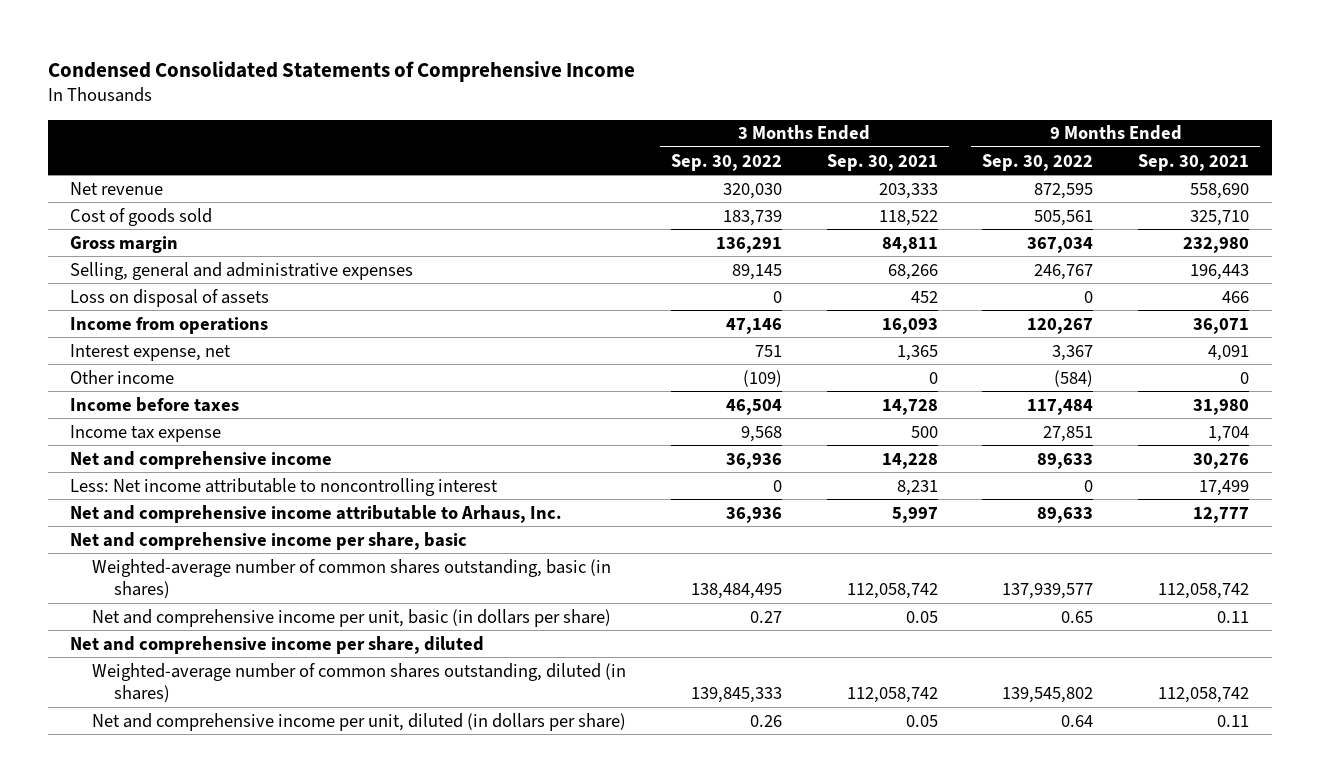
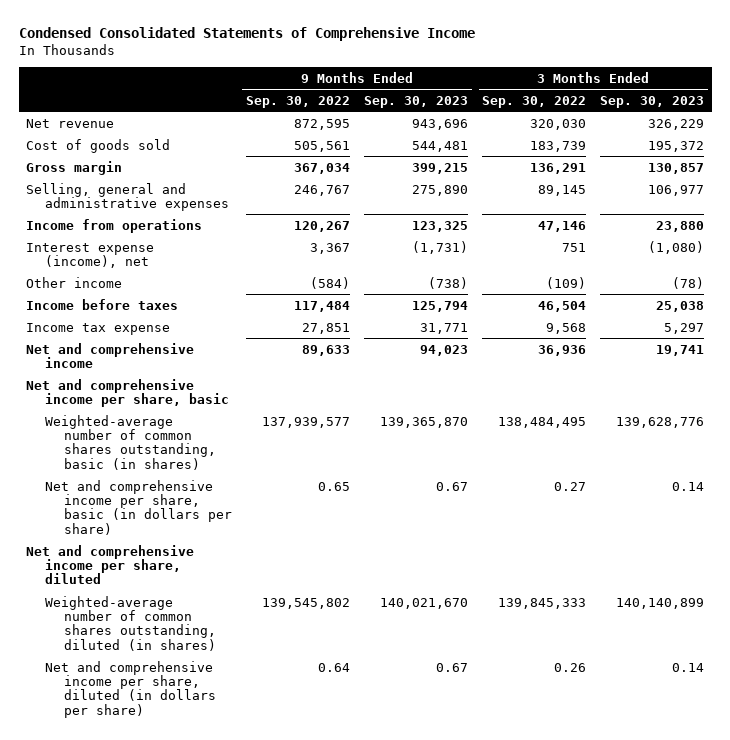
[826,153,938,171] Sep. 30, 2021 -> none
[1138,153,1250,171] Sep. 30, 2021 -> none
none -> [364,95,469,108] Sep. 30, 2023
none -> [600,95,705,108] Sep. 30, 2023
[70,288,270,307] Loss on disposal of assets -> none
[70,343,232,361] Interest expense, net -> [25,242,154,268] Interest expense (income), net
[70,477,499,496] Less: Net income attributable to noncontrolling interest -> none
[70,504,563,523] Net and comprehensive income attributable to Arhaus, Inc. -> none
[92,608,612,627] Net and comprehensive income per unit, basic (in dollars per share) -> [44,479,232,535] Net and comprehensive income per share, basic (in dollars per share)
[92,712,627,731] Net and comprehensive income per unit, diluted (in dollars per share) -> [44,660,216,718] Net and comprehensive income per share, diluted (in dollars per share)

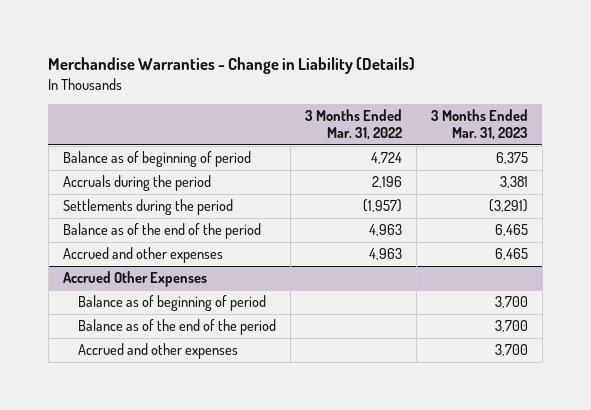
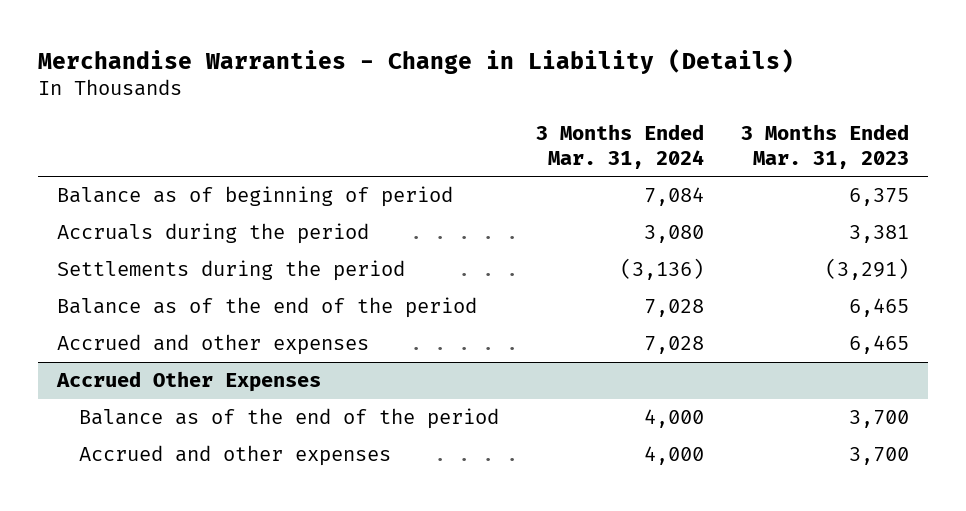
[305,108,403,141] 3 Months Ended Mar. 31, 2022 -> none
none -> [536,124,705,169] 3 Months Ended Mar. 31, 2024
[78,295,267,312] Balance as of beginning of period -> none

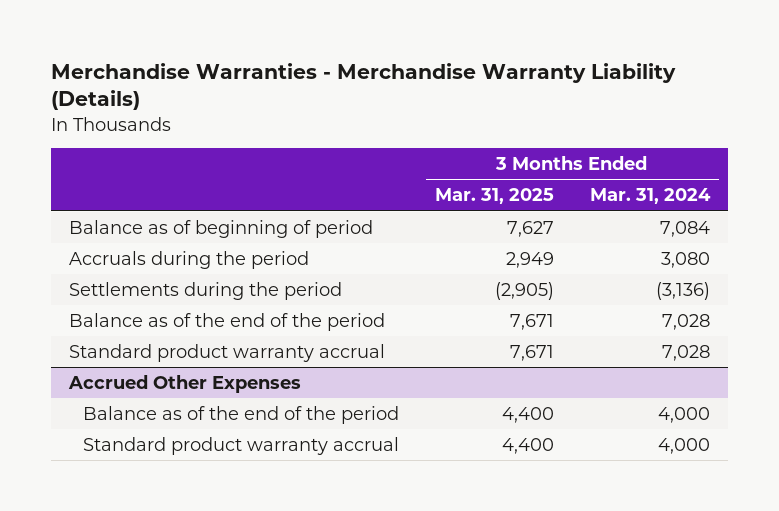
[37,48,794,74] Merchandise Warranties - Change in Liability (Details) -> [50,62,676,111] Merchandise Warranties - Merchandise Warranty Liability (Details)
[741,124,910,169] 3 Months Ended Mar. 31, 2023 -> none
none -> [435,188,555,205] Mar. 31, 2025
[56,334,369,356] Accrued and other expenses -> [68,343,385,362] Standard product warranty accrual
[78,445,391,467] Accrued and other expenses -> [83,436,400,455] Standard product warranty accrual

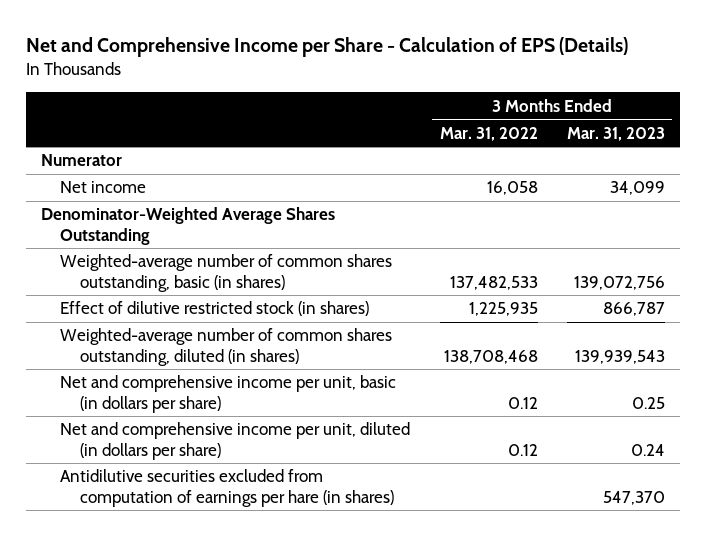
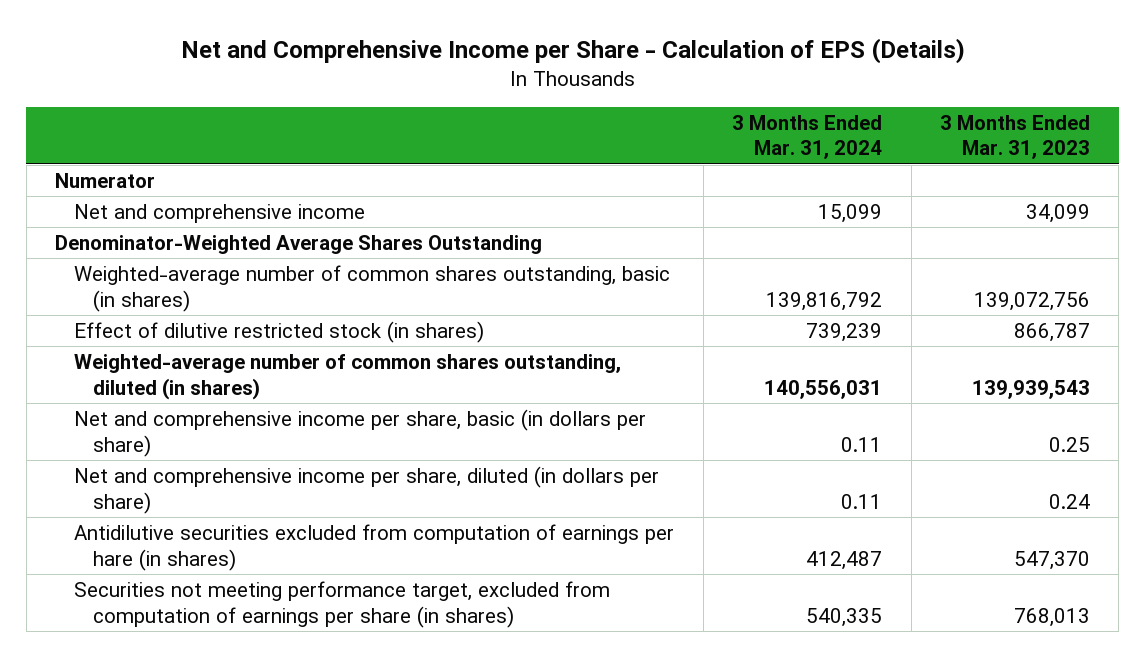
[439,126,538,141] Mar. 31, 2022 -> none
none -> [732,114,883,160] 3 Months Ended Mar. 31, 2024
[60,181,147,194] Net income -> [74,204,366,224] Net and comprehensive income
[60,375,397,413] Net and comprehensive income per unit, basic (in dollars per share) -> [74,409,647,457] Net and comprehensive income per share, basic (in dollars per share)
[60,422,411,460] Net and comprehensive income per unit, diluted (in dollars per share) -> [74,466,660,514] Net and comprehensive income per share, diluted (in dollars per share)
none -> [74,581,611,628] Securities not meeting performance target, excluded from computation of earnings per share (in shares)

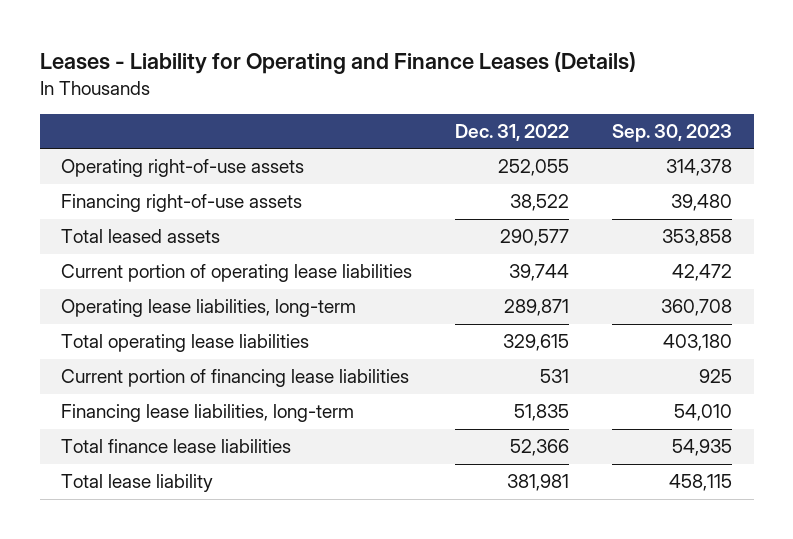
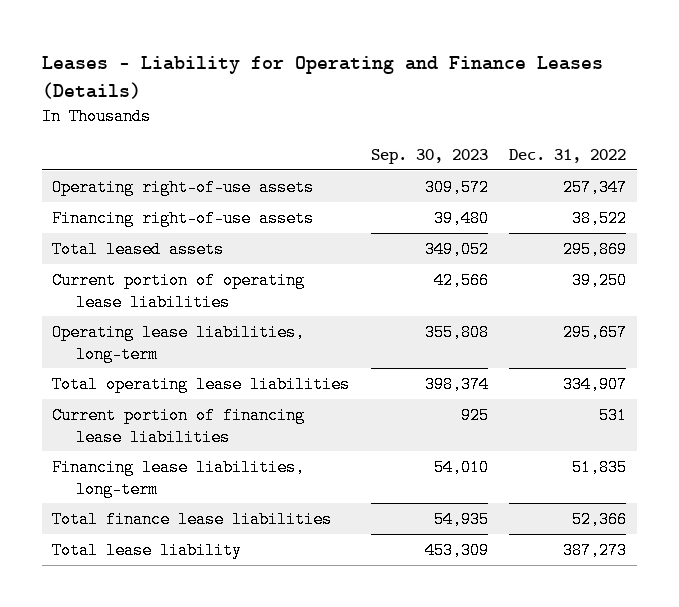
[498,159,570,177] 252,055 -> [563,178,628,196] 257,347
[666,159,733,177] 314,378 -> [424,178,489,196] 309,572
[500,229,570,247] 290,577 -> [563,240,628,258] 295,869
[662,229,733,247] 353,858 -> [424,240,489,258] 349,052
[509,264,570,282] 39,744 -> [572,271,628,289] 39,250
[672,264,733,282] 42,472 -> [433,271,489,289] 42,566
[504,299,570,317] 289,871 -> [563,323,628,341] 295,657
[661,299,733,317] 360,708 -> [424,323,489,341] 355,808
[503,334,570,352] 329,615 -> [563,375,628,393] 334,907
[663,334,733,352] 403,180 -> [424,375,489,393] 398,374
[507,474,570,492] 381,981 -> [563,541,628,559] 387,273
[669,474,733,492] 458,115 -> [424,541,489,559] 453,309

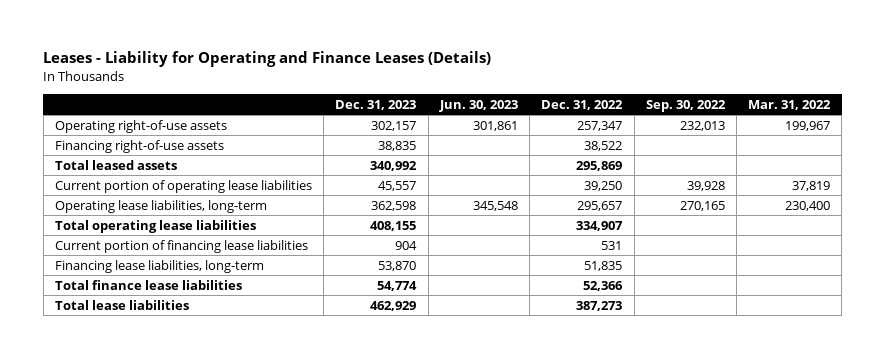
[370,148,488,164] Sep. 30, 2023 -> none
none -> [335,99,417,110] Dec. 31, 2023
none -> [438,99,518,112] Jun. 30, 2023
none -> [645,99,726,112] Sep. 30, 2022
none -> [748,99,832,110] Mar. 31, 2022
[52,541,243,559] Total lease liability -> [54,299,189,310] Total lease liabilities

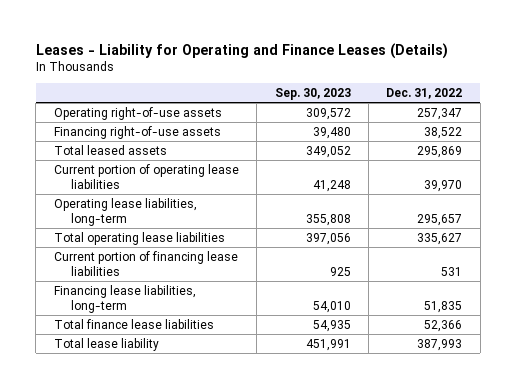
[335,99,417,110] Dec. 31, 2023 -> none
[438,99,518,112] Jun. 30, 2023 -> none
[645,99,726,112] Sep. 30, 2022 -> none
[748,99,832,110] Mar. 31, 2022 -> none
none -> [274,87,351,100] Sep. 30, 2023
[584,180,623,191] 39,250 -> [424,179,463,192] 39,970
[576,220,624,231] 334,907 -> [417,232,463,245] 335,627
[54,299,189,310] Total lease liabilities -> [53,337,159,351] Total lease liability
[576,300,623,311] 387,273 -> [417,338,463,351] 387,993

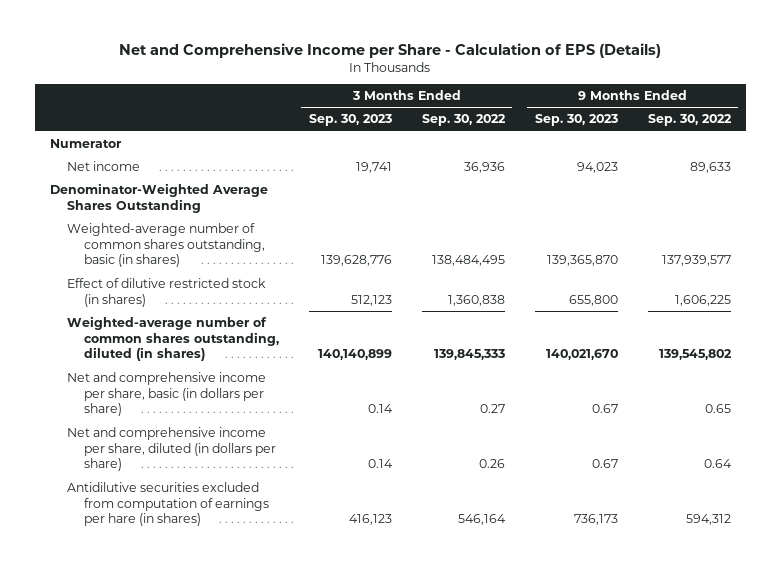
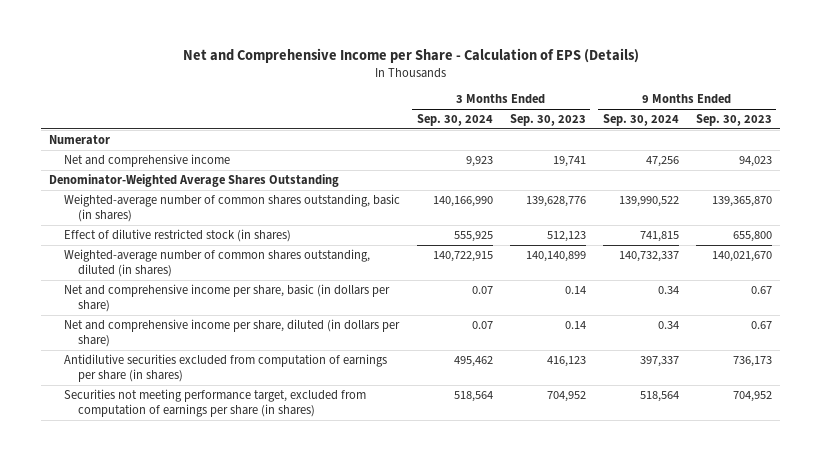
[421,114,506,127] Sep. 30, 2022 -> none
[647,114,732,127] Sep. 30, 2022 -> none
none -> [416,114,493,127] Sep. 30, 2024
none -> [602,114,679,127] Sep. 30, 2024
[66,161,140,172] Net income -> [63,153,230,167] Net and comprehensive income
[66,482,269,527] Antidilutive securities excluded from computation of earnings per hare (in shares) -> [63,353,387,383] Antidilutive securities excluded from computation of earnings per share (in shares)
none -> [63,388,366,418] Securities not meeting performance target, excluded from computation of earnings per share (in shares)

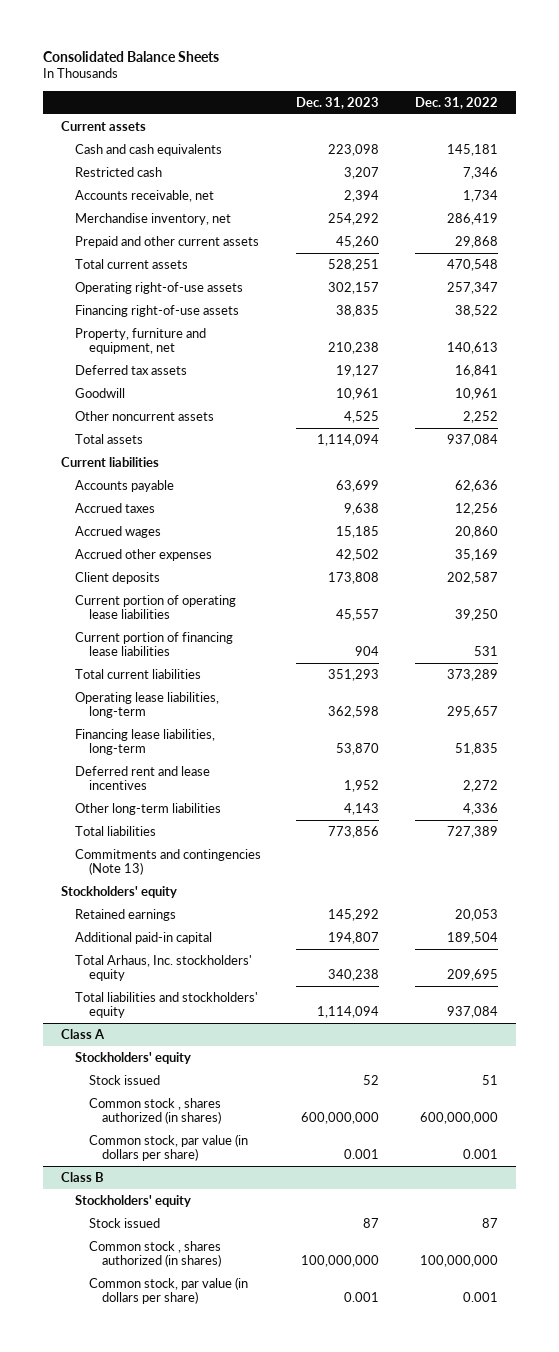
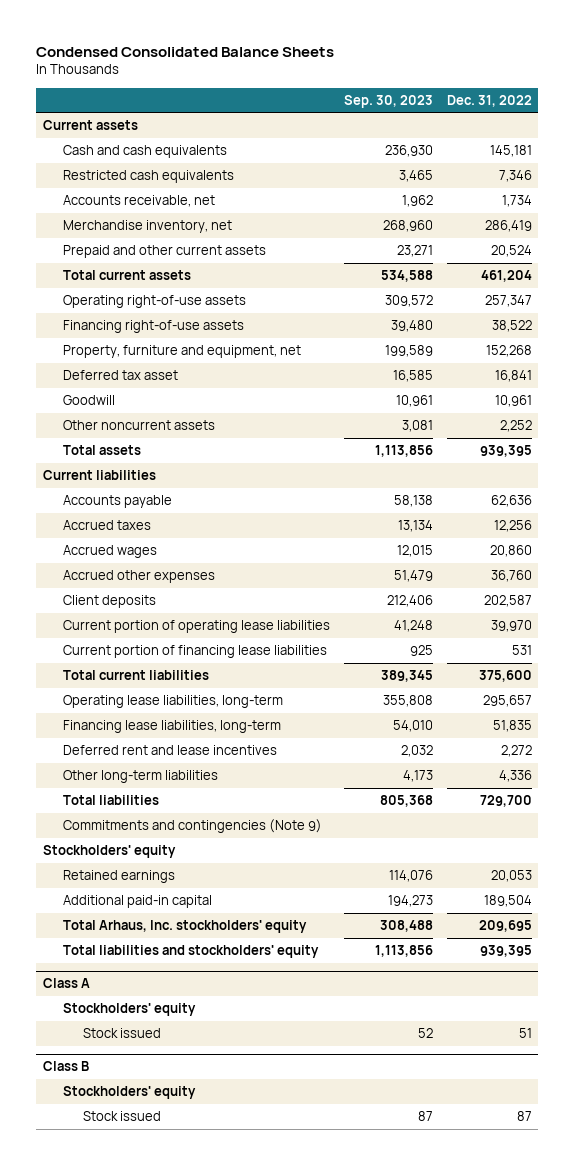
[42,50,219,62] Consolidated Balance Sheets -> [36,46,335,57] Condensed Consolidated Balance Sheets
[296,96,380,109] Dec. 31, 2023 -> none
none -> [343,94,433,108] Sep. 30, 2023
[74,166,162,177] Restricted cash -> [62,170,234,184] Restricted cash equivalents
[455,235,499,248] 29,868 -> [490,245,532,258] 20,524
[447,258,499,271] 470,548 -> [480,270,532,283] 461,204
[447,342,499,355] 140,613 -> [485,345,532,358] 152,268
[74,364,187,375] Deferred tax assets -> [62,370,178,381] Deferred tax asset
[447,433,499,446] 937,084 -> [479,445,532,458] 939,395
[455,548,499,561] 35,169 -> [490,570,532,583] 36,760
[455,609,499,622] 39,250 -> [490,620,532,633] 39,970
[447,668,499,681] 373,289 -> [478,670,532,683] 375,600
[447,825,499,838] 727,389 -> [479,795,532,808] 729,700
[74,848,261,876] Commitments and contingencies (Note 13) -> [62,819,322,834] Commitments and contingencies (Note 9)
[447,1006,499,1019] 937,084 -> [479,945,532,958] 939,395
[88,1097,222,1125] Common stock , shares authorized (in shares) -> none
[88,1133,248,1162] Common stock, par value (in dollars per share) -> none
[88,1240,222,1268] Common stock , shares authorized (in shares) -> none
[88,1276,248,1305] Common stock, par value (in dollars per share) -> none

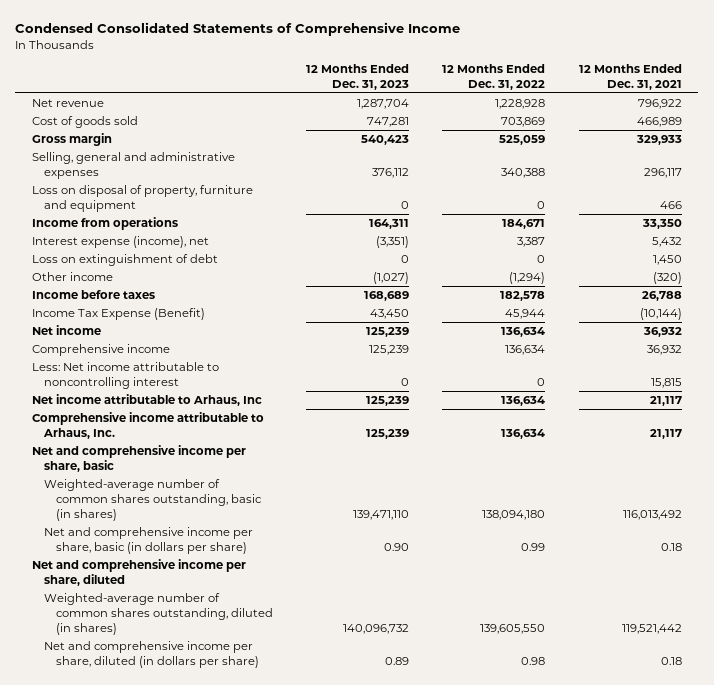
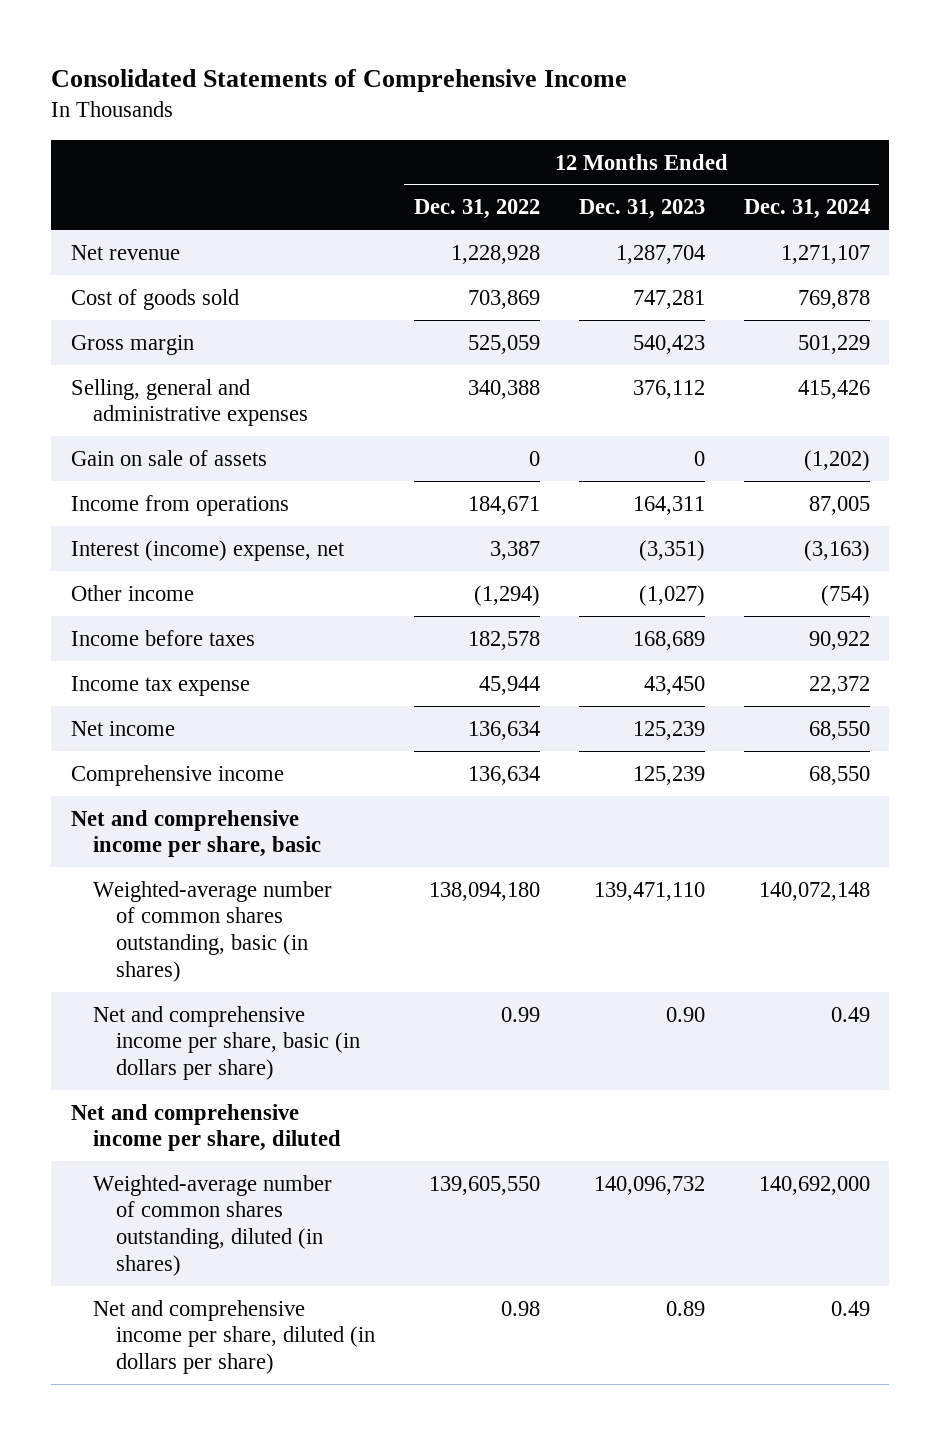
[15,22,461,37] Condensed Consolidated Statements of Comprehensive Income -> [51,68,628,92] Consolidated Statements of Comprehensive Income
[578,64,682,90] 12 Months Ended Dec. 31, 2021 -> none
none -> [743,199,870,220] Dec. 31, 2024
[32,185,254,212] Loss on disposal of property, furniture and equipment -> [70,449,267,466] Gain on sale of assets
[32,254,219,267] Loss on extinguishment of debt -> none
[32,236,210,249] Interest expense (income), net -> [70,539,345,561] Interest (income) expense, net
[32,308,206,321] Income Tax Expense (Benefit) -> [70,675,250,696] Income tax expense
[32,362,220,389] Less: Net income attributable to noncontrolling interest -> none
[32,394,263,407] Net income attributable to Arhaus, Inc -> none
[32,412,265,439] Comprehensive income attributable to Arhaus, Inc. -> none

